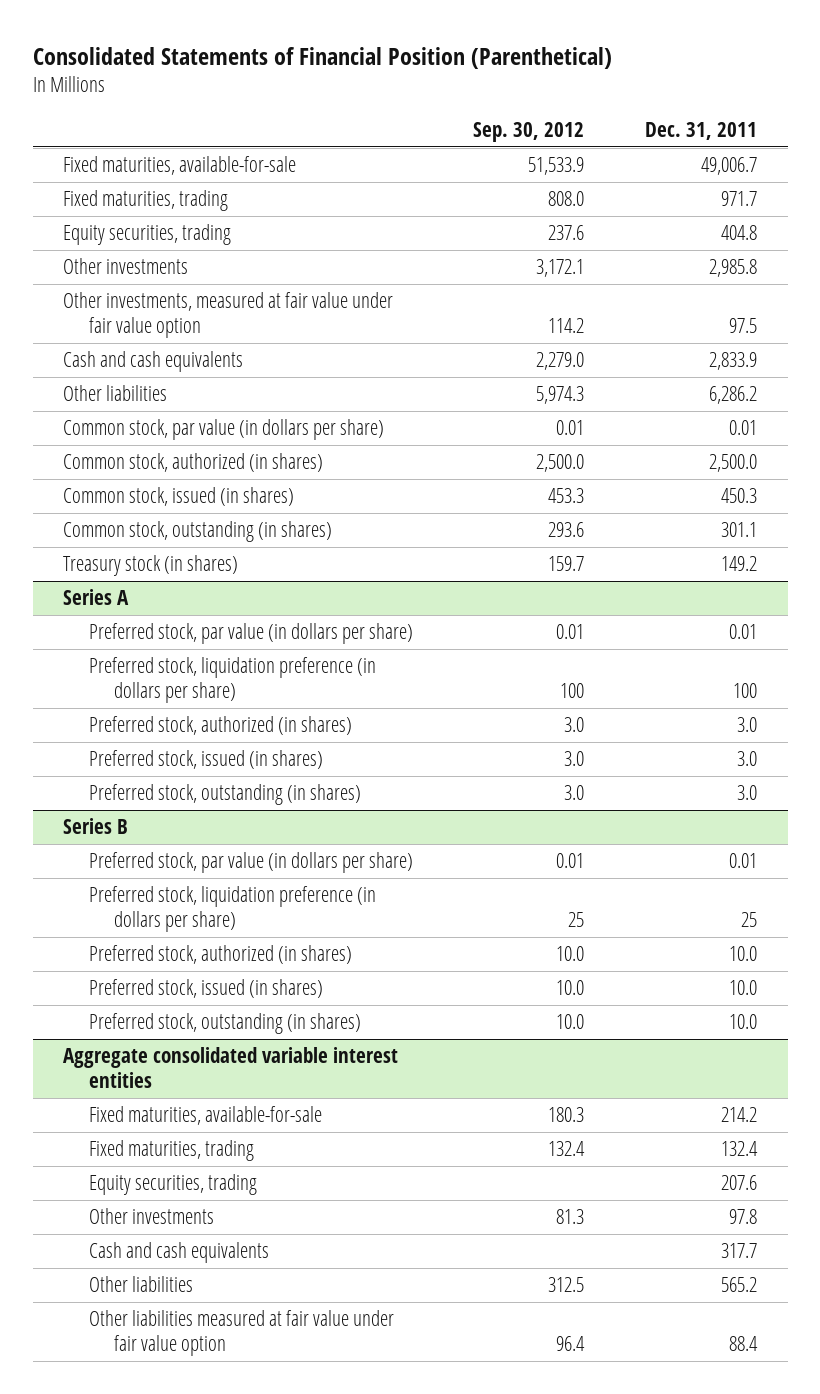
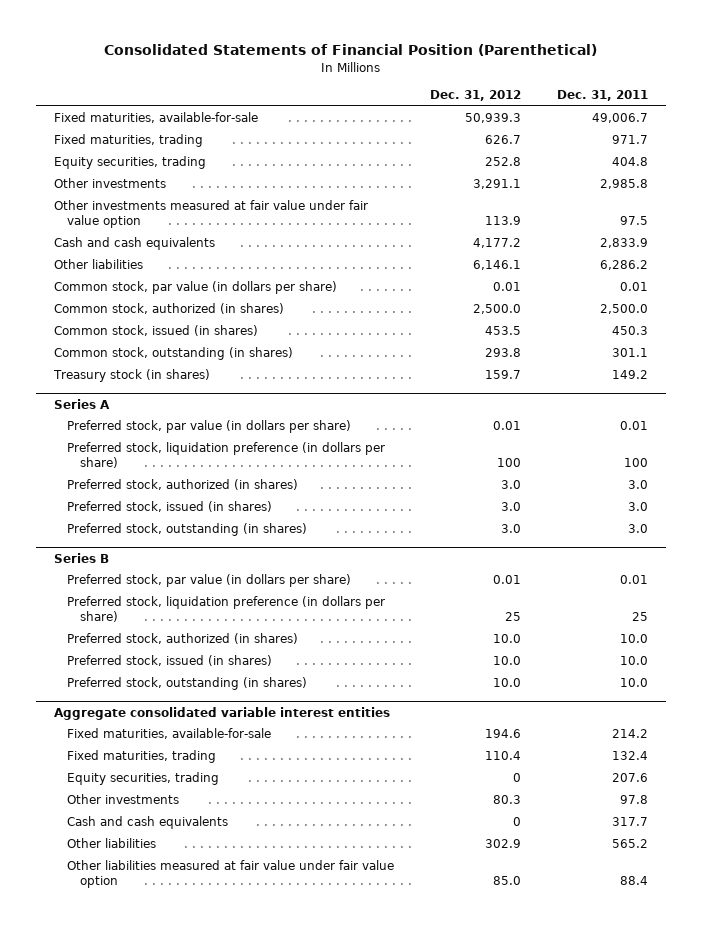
[473,122,585,143] Sep. 30, 2012 -> none
none -> [430,90,522,102] Dec. 31, 2012
[63,292,394,338] Other investments, measured at fair value under fair value option -> [54,200,369,229] Other investments measured at fair value under fair value option

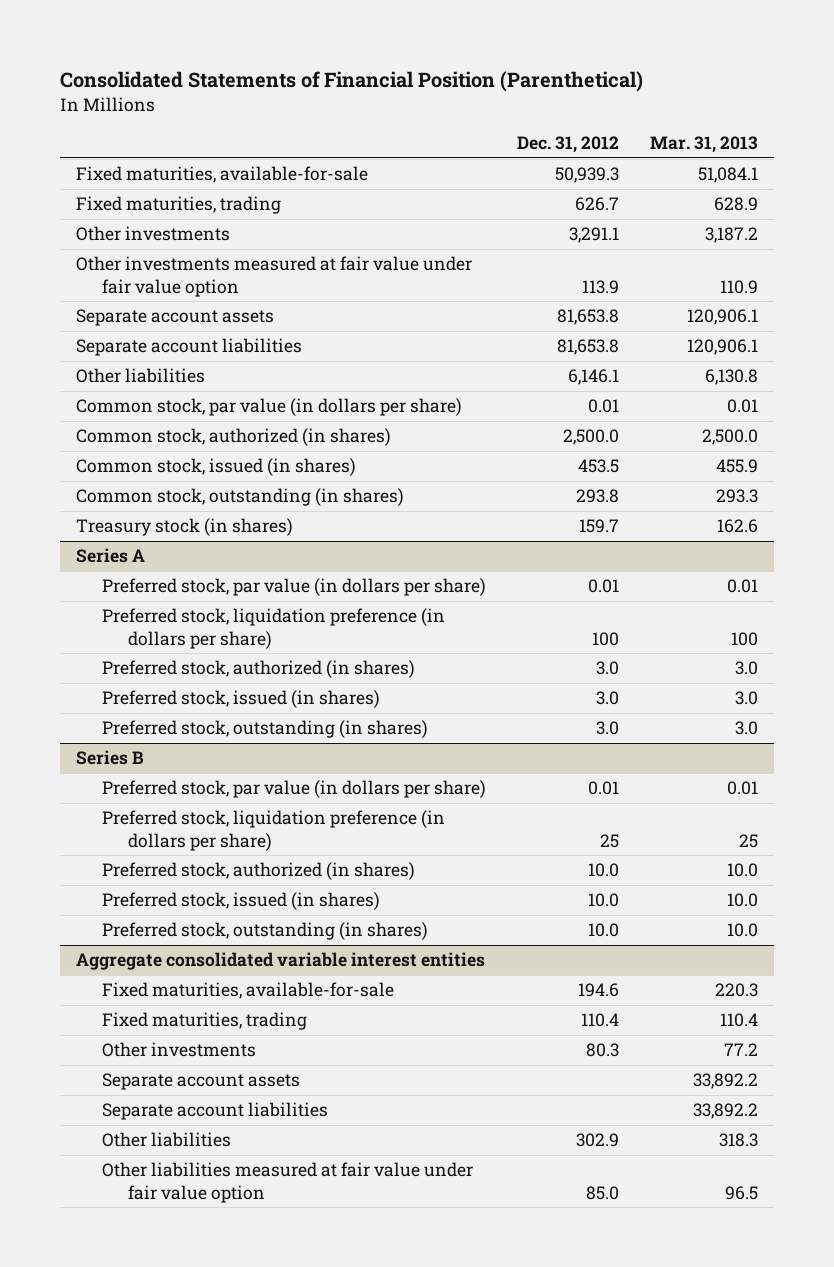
[557,90,649,102] Dec. 31, 2011 -> none
none -> [650,136,759,154] Mar. 31, 2013
[54,156,207,170] Equity securities, trading -> none
[54,237,216,251] Cash and cash equivalents -> none
none -> [75,309,274,327] Separate account assets
none -> [75,338,302,357] Separate account liabilities
[67,772,220,786] Equity securities, trading -> none
[67,816,229,830] Cash and cash equivalents -> none
none -> [101,1073,300,1091] Separate account assets
none -> [101,1102,328,1121] Separate account liabilities

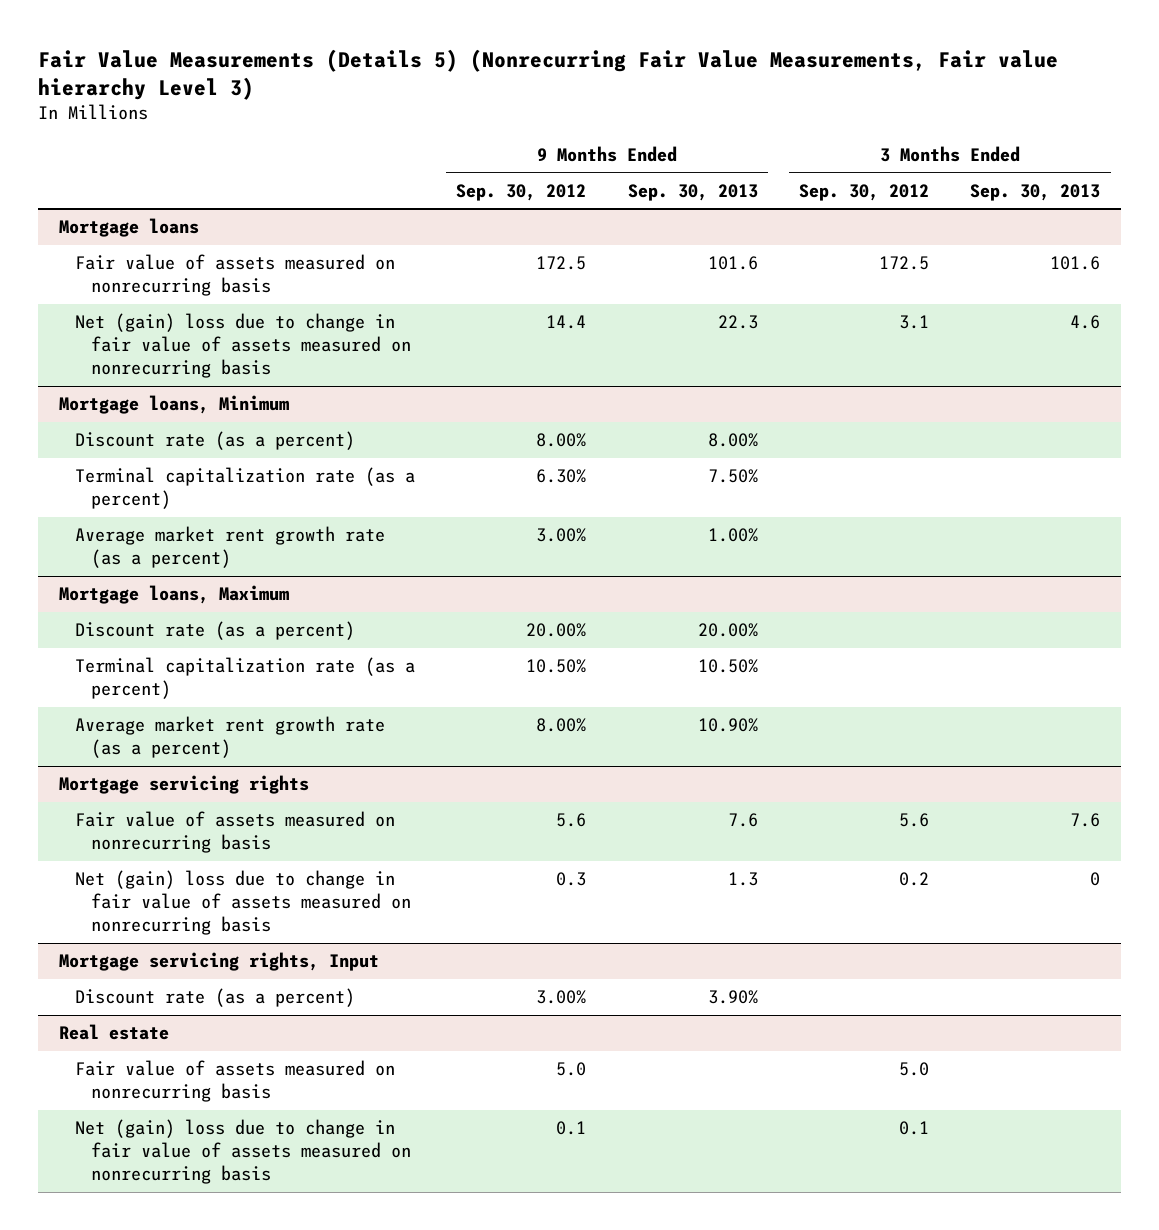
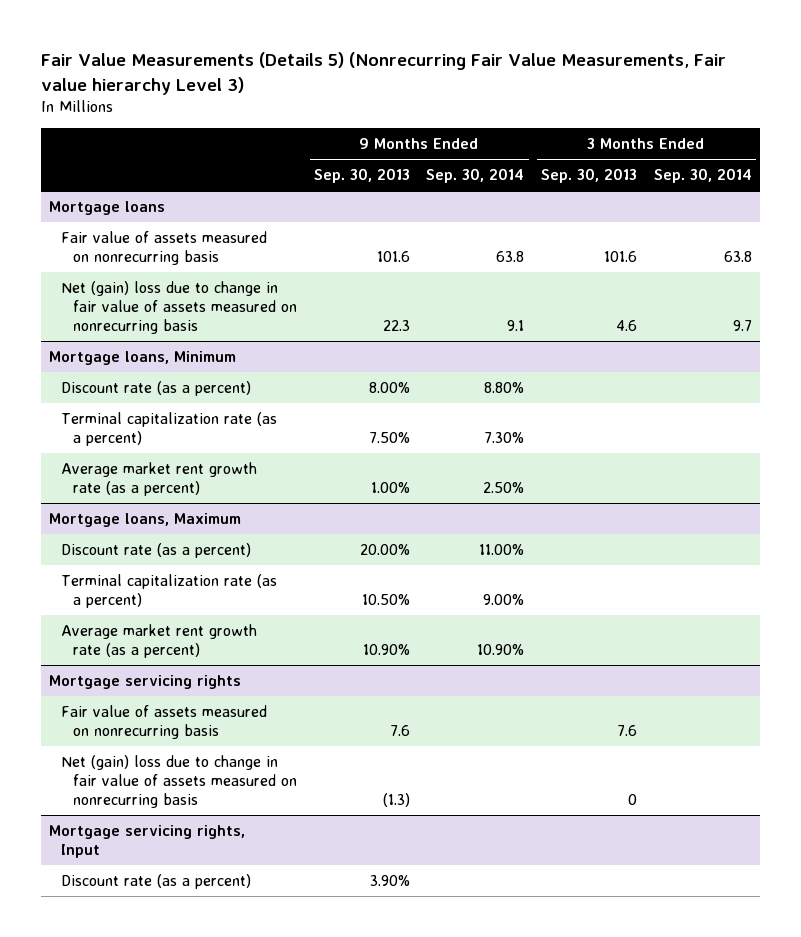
[456,184,587,202] Sep. 30, 2012 -> none
[798,184,929,202] Sep. 30, 2012 -> none
none -> [426,168,525,184] Sep. 30, 2014
none -> [653,168,752,184] Sep. 30, 2014
[727,872,758,887] 1.3 -> [382,792,410,807] (1.3)
[59,1024,170,1041] Real estate -> none
[74,1060,395,1103] Fair value of assets measured on nonrecurring basis -> none
[74,1119,411,1185] Net (gain) loss due to change in fair value of assets measured on nonrecurring basis -> none

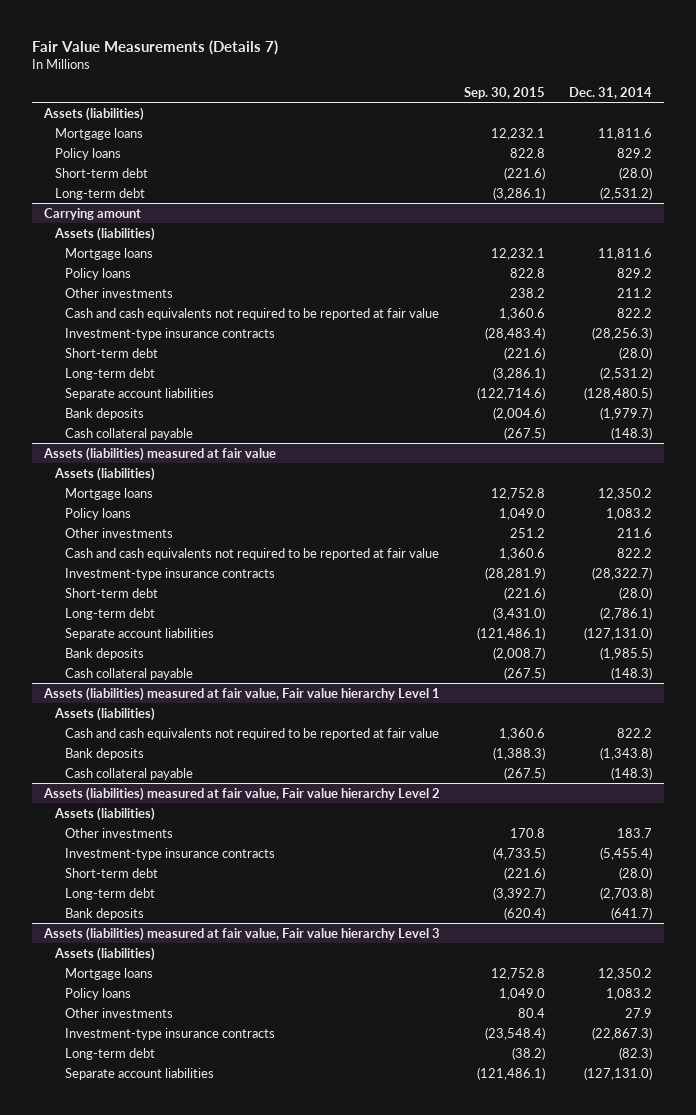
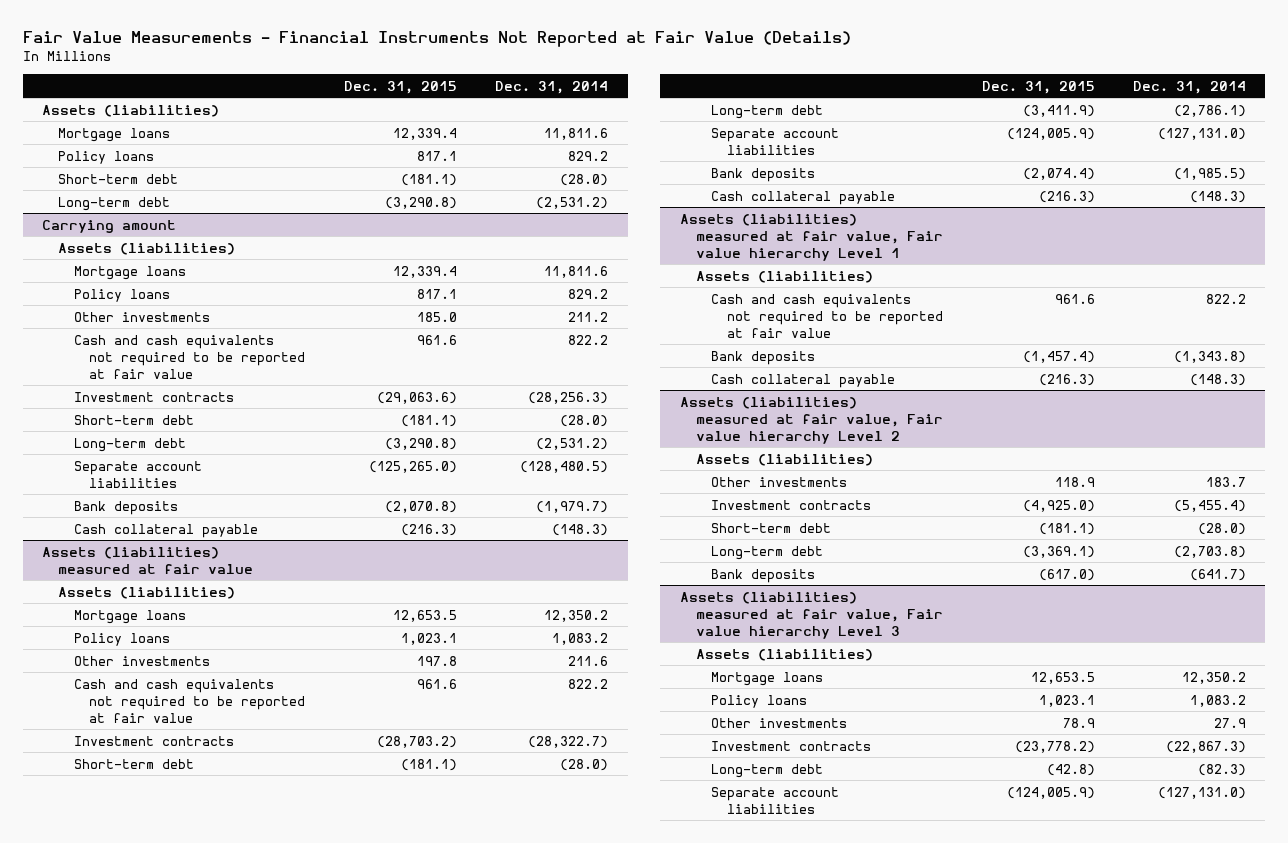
[31,39,278,55] Fair Value Measurements (Details 7) -> [22,31,851,48] Fair Value Measurements - Financial Instruments Not Reported at Fair Value (Details)
[463,86,545,99] Sep. 30, 2015 -> none
none -> [343,80,457,94] Dec. 31, 2015
[65,327,276,340] Investment-type insurance contracts -> [73,391,234,402] Investment contracts
[65,567,276,580] Investment-type insurance contracts -> [73,735,234,746] Investment contracts
[65,847,276,860] Investment-type insurance contracts -> [711,499,872,510] Investment contracts
[65,1027,276,1040] Investment-type insurance contracts -> [711,740,872,751] Investment contracts

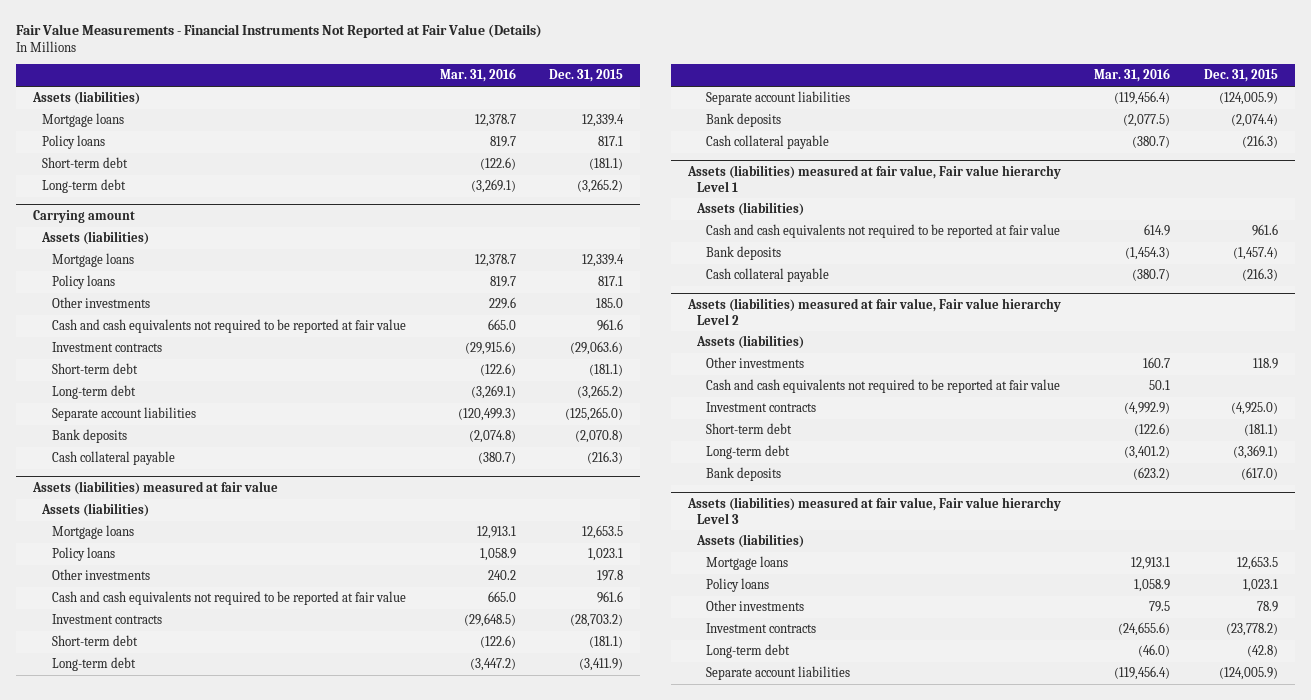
[495,80,609,94] Dec. 31, 2014 -> none
none -> [439,68,516,83] Mar. 31, 2016
[384,196,457,209] (3,290.8) -> [577,179,624,194] (3,265.2)
[384,437,457,450] (3,290.8) -> [577,385,624,400] (3,265.2)
none -> [706,379,1061,394] Cash and cash equivalents not required to be reported at fair value

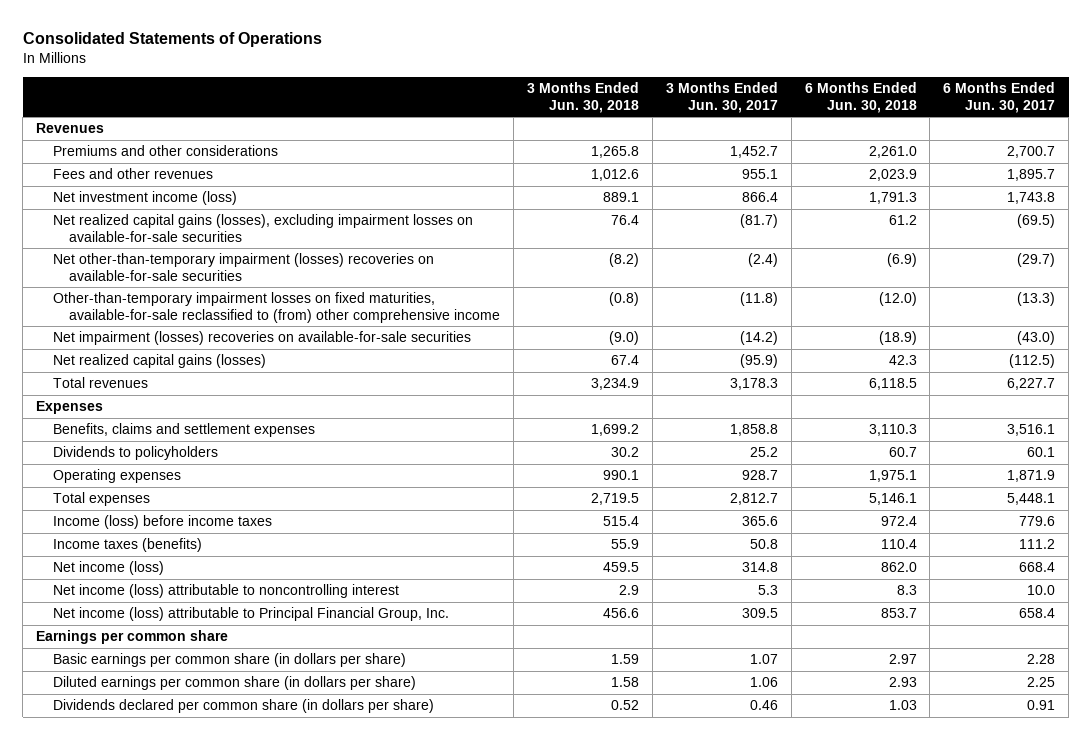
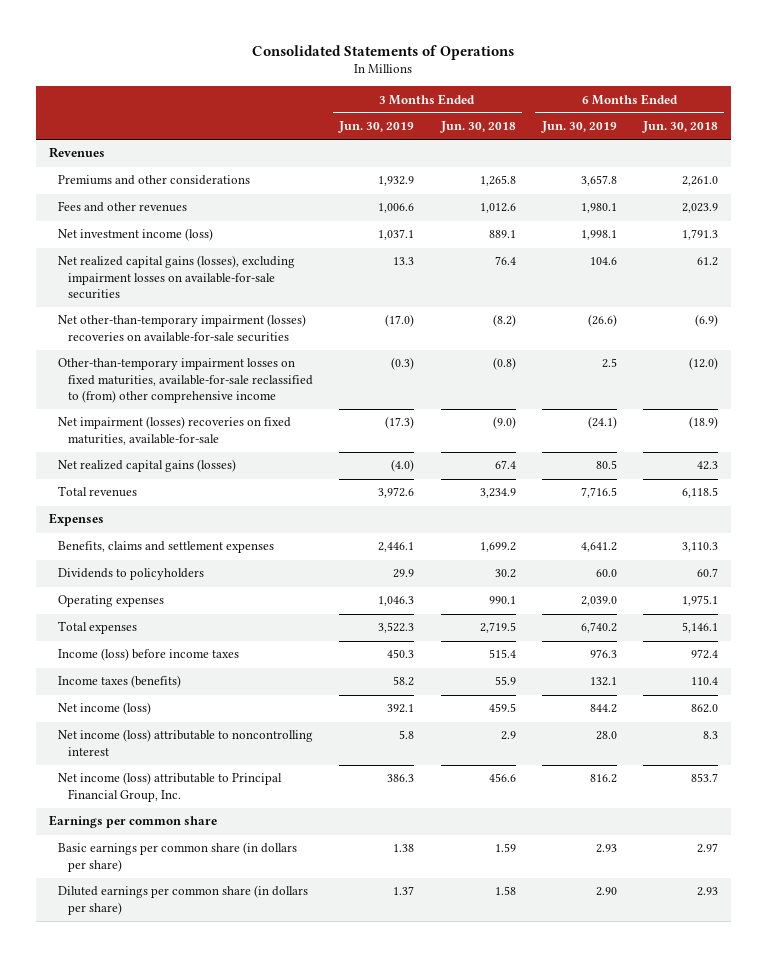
[665,82,778,113] 3 Months Ended Jun. 30, 2017 -> none
[943,82,1056,113] 6 Months Ended Jun. 30, 2017 -> none
none -> [338,121,415,134] Jun. 30, 2019
none -> [540,121,617,134] Jun. 30, 2019
[52,331,471,346] Net impairment (losses) recoveries on available-for-sale securities -> [58,416,292,445] Net impairment (losses) recoveries on fixed maturities, available-for-sale
[52,699,434,714] Dividends declared per common share (in dollars per share) -> none

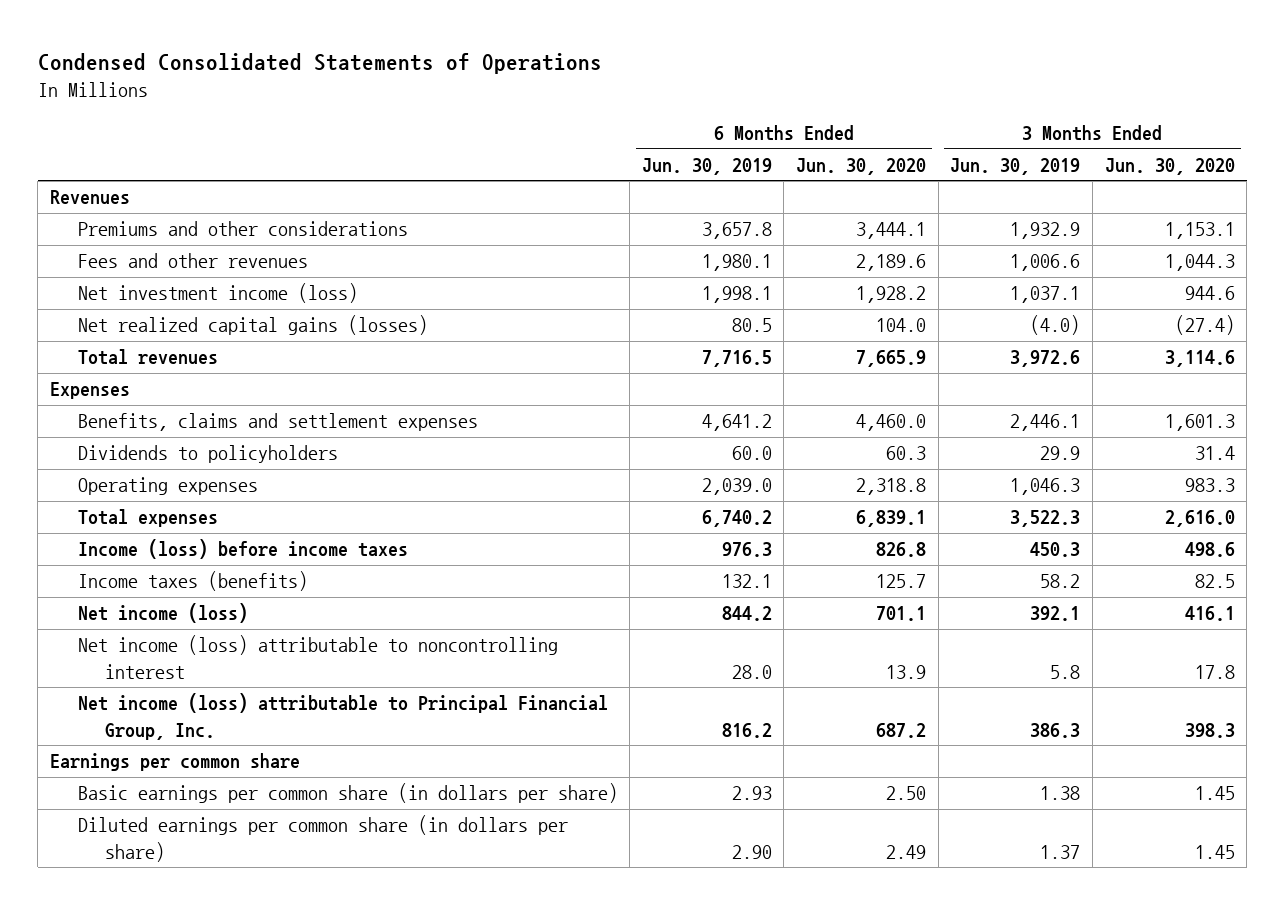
[252,44,515,60] Consolidated Statements of Operations -> [37,52,602,74] Condensed Consolidated Statements of Operations
[439,121,516,134] Jun. 30, 2018 -> none
[641,121,718,134] Jun. 30, 2018 -> none
none -> [796,157,927,175] Jun. 30, 2020
none -> [1104,157,1235,175] Jun. 30, 2020
[58,255,296,300] Net realized capital gains (losses), excluding impairment losses on available-for-sale securities -> none
[58,314,307,342] Net other-than-temporary impairment (losses) recoveries on available-for-sale securities -> none
[58,358,313,404] Other-than-temporary impairment losses on fixed maturities, available-for-sale reclassified to (from) other comprehensive income -> none
[58,416,292,445] Net impairment (losses) recoveries on fixed maturities, available-for-sale -> none

